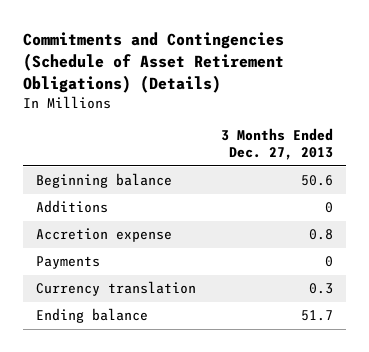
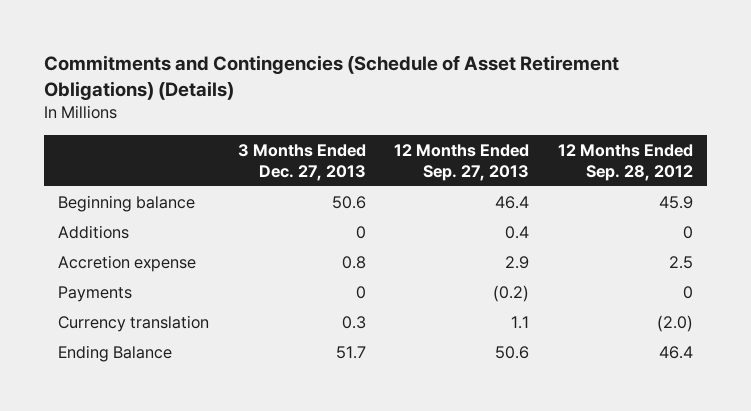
none -> [394,143,530,181] 12 Months Ended Sep. 27, 2013
none -> [557,143,693,181] 12 Months Ended Sep. 28, 2012
[35,308,148,324] Ending balance -> [58,344,173,362] Ending Balance

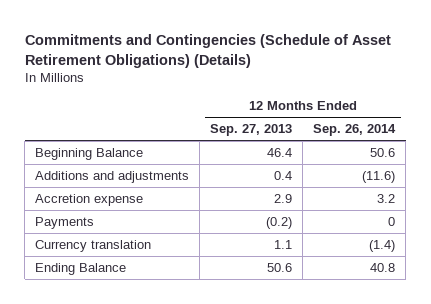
[237,143,366,181] 3 Months Ended Dec. 27, 2013 -> none
[557,143,693,181] 12 Months Ended Sep. 28, 2012 -> none
none -> [313,124,397,137] Sep. 26, 2014
[58,224,130,239] Additions -> none
[58,194,196,212] Beginning balance -> [35,147,144,160] Beginning Balance
none -> [35,170,190,183] Additions and adjustments

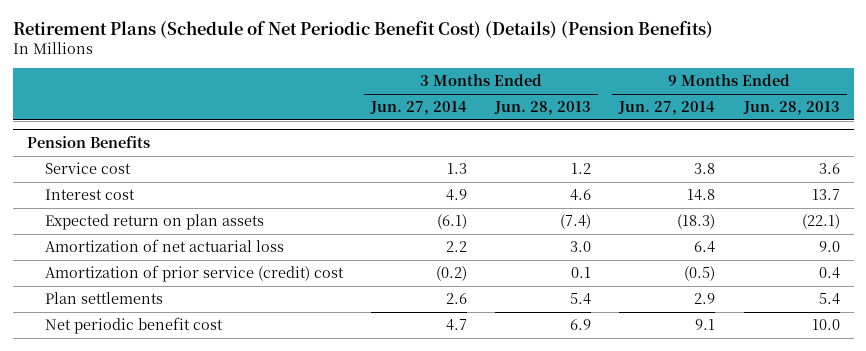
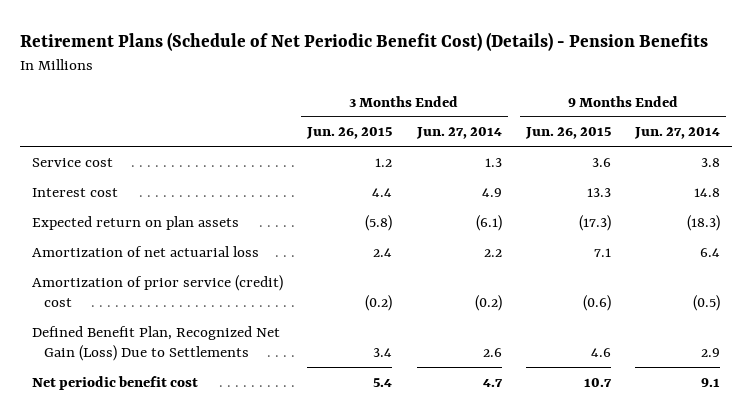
[12,20,713,38] Retirement Plans (Schedule of Net Periodic Benefit Cost) (Details) (Pension Benefits) -> [19,31,708,51] Retirement Plans (Schedule of Net Periodic Benefit Cost) (Details) - Pension Benefits
[494,101,592,116] Jun. 28, 2013 -> none
[742,101,840,116] Jun. 28, 2013 -> none
none -> [306,127,393,140] Jun. 26, 2015
none -> [524,127,611,140] Jun. 26, 2015
[26,136,150,149] Pension Benefits -> none
[44,292,163,305] Plan settlements -> [32,325,281,361] Defined Benefit Plan, Recognized Net Gain (Loss) Due to Settlements

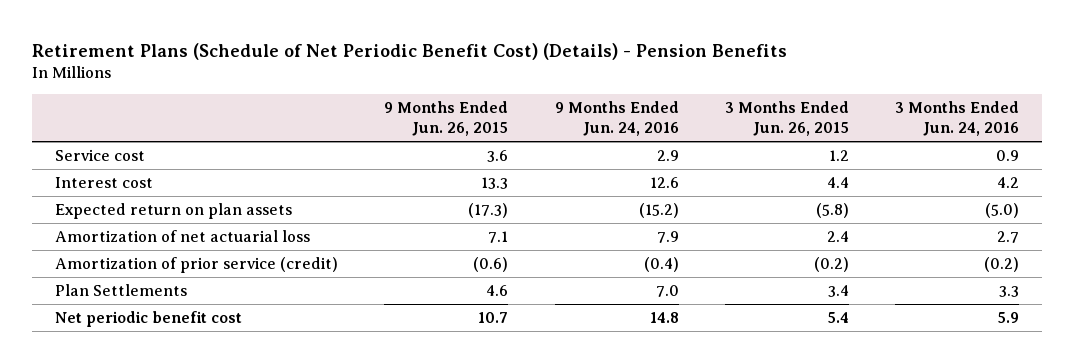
[415,127,502,140] Jun. 27, 2014 -> none
[634,127,721,140] Jun. 27, 2014 -> none
none -> [554,100,679,137] 9 Months Ended Jun. 24, 2016
none -> [895,100,1020,137] 3 Months Ended Jun. 24, 2016
[32,274,284,307] Amortization of prior service (credit) cost -> [55,257,339,274] Amortization of prior service (credit)
[32,325,281,361] Defined Benefit Plan, Recognized Net Gain (Loss) Due to Settlements -> [55,284,188,297] Plan Settlements

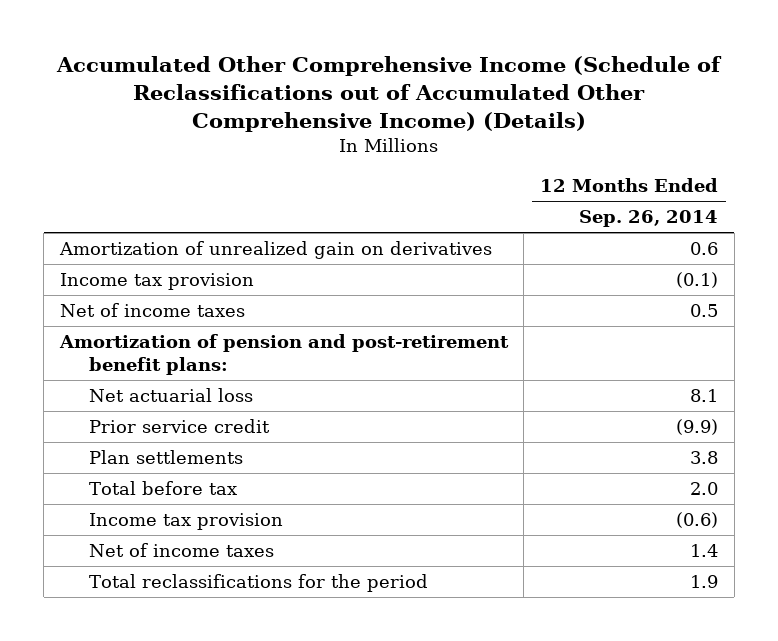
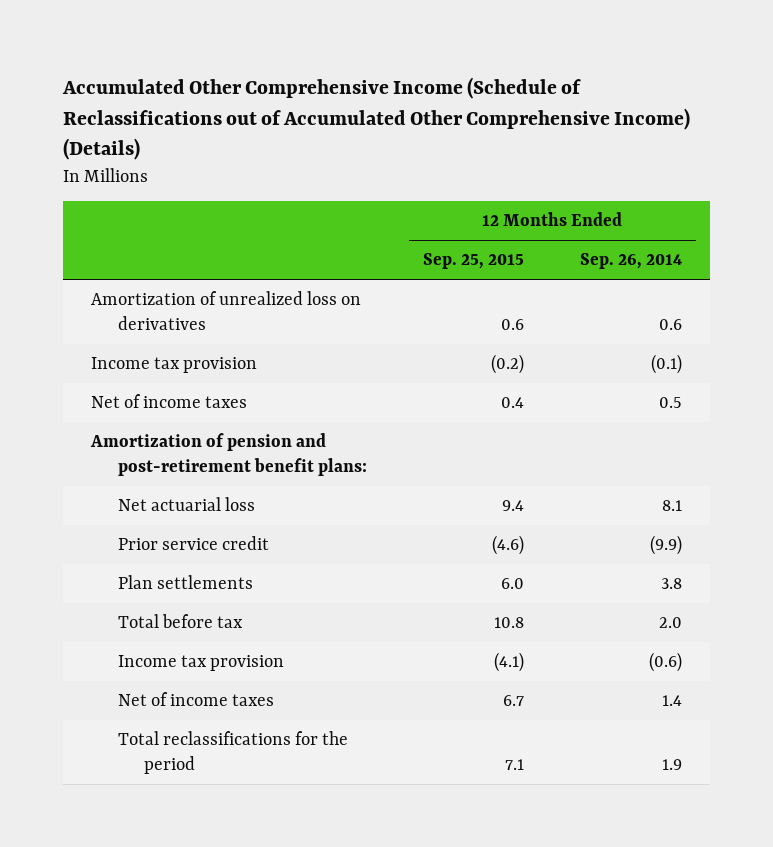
none -> [422,253,524,270] Sep. 25, 2015
[58,241,492,260] Amortization of unrealized gain on derivatives -> [91,291,362,331] Amortization of unrealized loss on derivatives

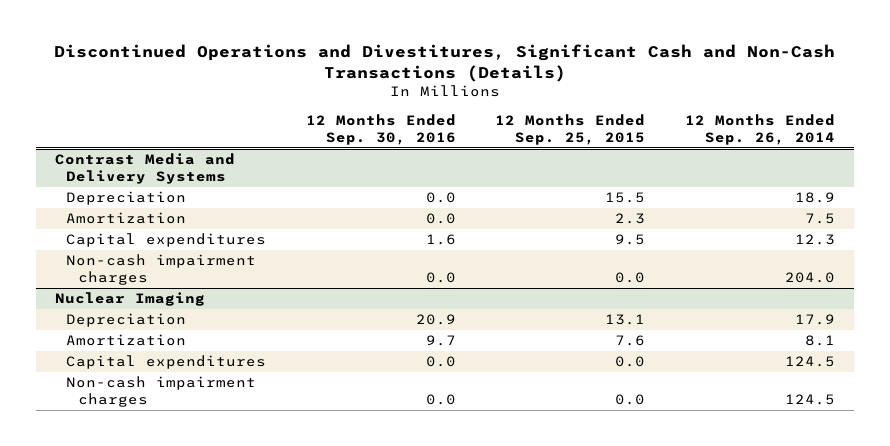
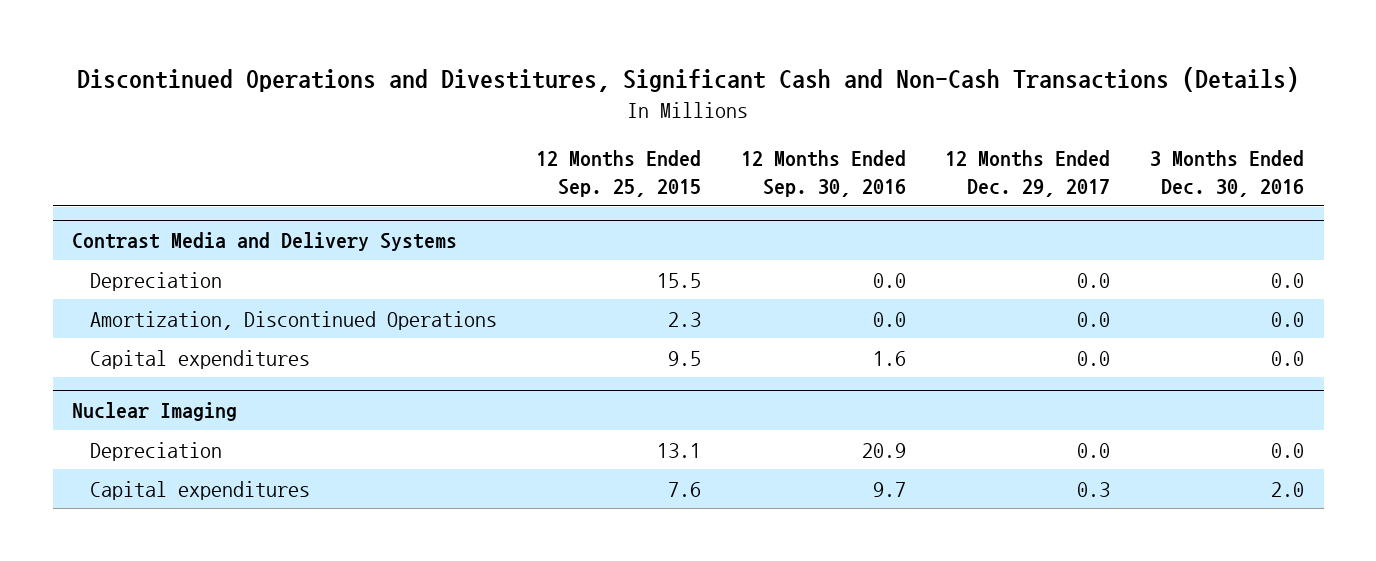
[684,114,835,145] 12 Months Ended Sep. 26, 2014 -> none
none -> [945,150,1111,198] 12 Months Ended Dec. 29, 2017
none -> [1149,150,1304,198] 3 Months Ended Dec. 30, 2016
[66,212,187,225] Amortization -> [89,310,497,330] Amortization, Discontinued Operations
[66,254,257,285] Non-cash impairment charges -> none
[66,334,187,347] Amortization -> none
[66,376,257,407] Non-cash impairment charges -> none
[425,356,456,368] 0.0 -> [872,481,906,497] 9.7
[615,356,646,368] 0.0 -> [668,481,702,497] 7.6

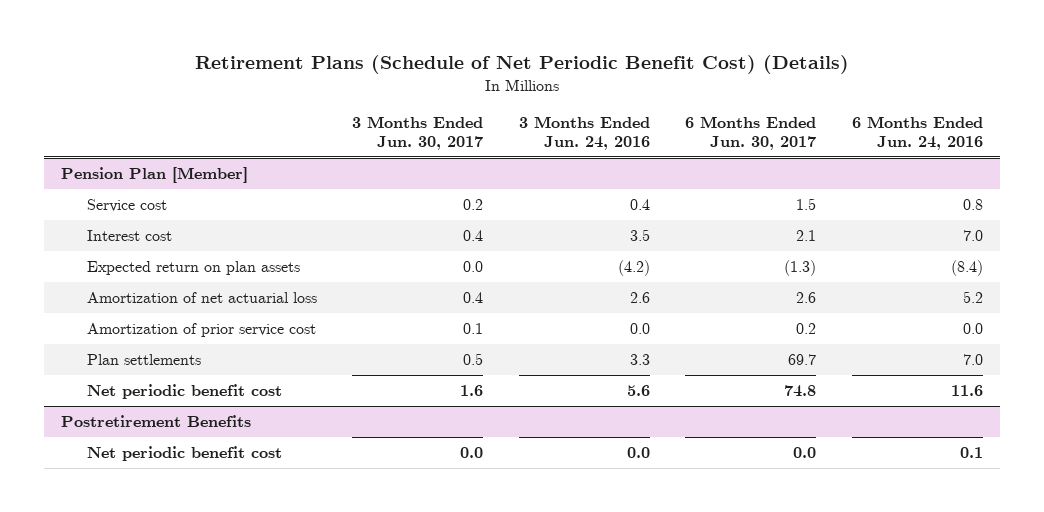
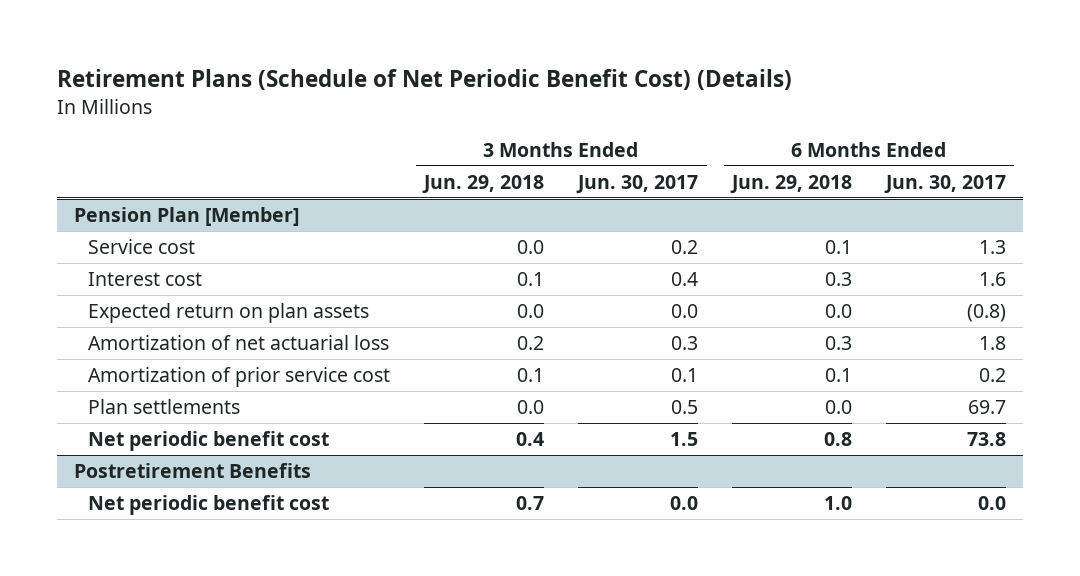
[518,115,650,150] 3 Months Ended Jun. 24, 2016 -> none
[851,115,983,150] 6 Months Ended Jun. 24, 2016 -> none
none -> [422,174,545,193] Jun. 29, 2018
none -> [730,174,853,193] Jun. 29, 2018
[796,198,817,211] 1.5 -> [978,240,1006,255] 1.3
[796,230,817,242] 2.1 -> [978,272,1006,287] 1.6
[784,260,817,277] (1.3) -> [966,304,1006,323] (0.8)
[463,292,484,304] 0.4 -> [671,336,699,351] 0.3
[796,292,817,304] 2.6 -> [978,336,1006,351] 1.8
[460,385,484,397] 1.6 -> [670,432,699,447] 1.5
[784,385,817,398] 74.8 -> [966,432,1006,447] 73.8

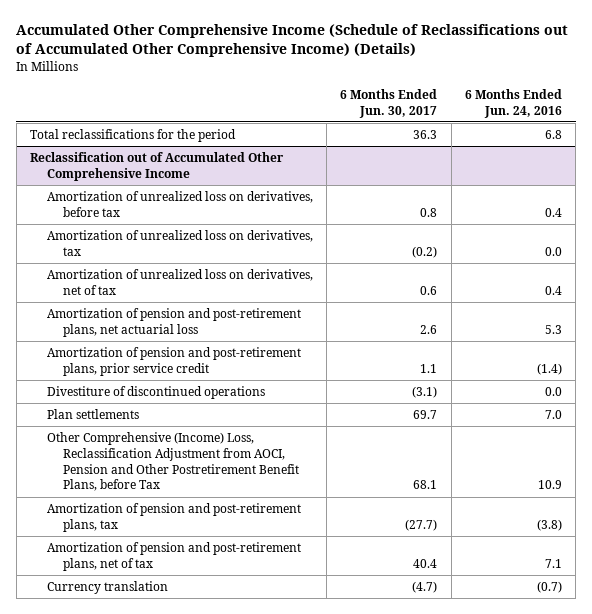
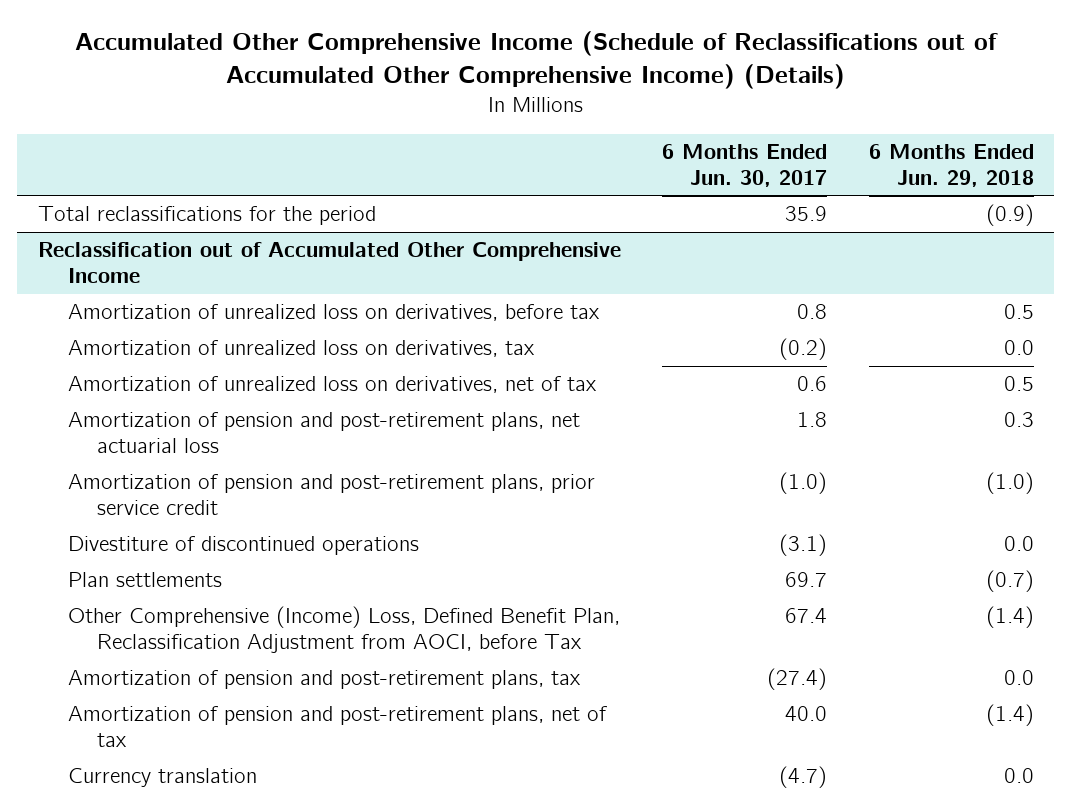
[464,88,562,118] 6 Months Ended Jun. 24, 2016 -> none
none -> [868,144,1034,187] 6 Months Ended Jun. 29, 2018
[413,129,438,139] 36.3 -> [785,206,828,222] 35.9
[420,324,438,334] 2.6 -> [797,412,828,428] 1.8
[420,363,438,373] 1.1 -> [779,472,828,495] (1.0)
[46,431,300,492] Other Comprehensive (Income) Loss, Reclassification Adjustment from AOCI, Pension and Other Postretirement Benefit Plans, before Tax -> [67,606,620,654] Other Comprehensive (Income) Loss, Defined Benefit Plan, Reclassification Adjustment from AOCI, before Tax
[413,480,438,490] 68.1 -> [785,608,828,624] 67.4
[405,518,438,531] (27.7) -> [767,668,828,691] (27.4)
[413,558,438,568] 40.4 -> [785,706,828,722] 40.0

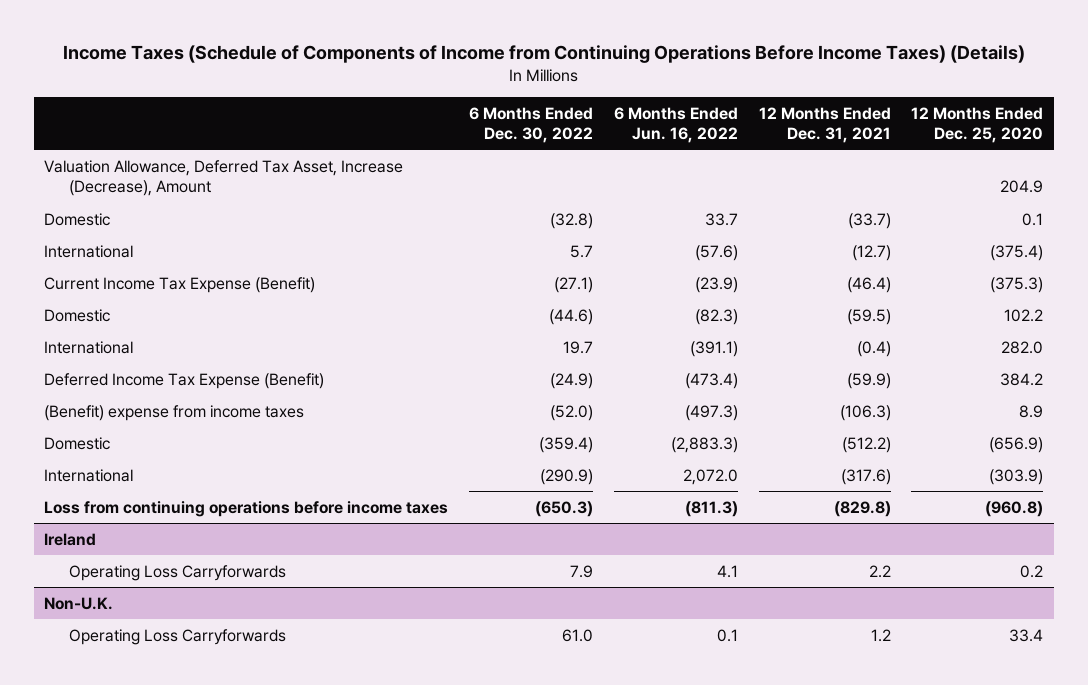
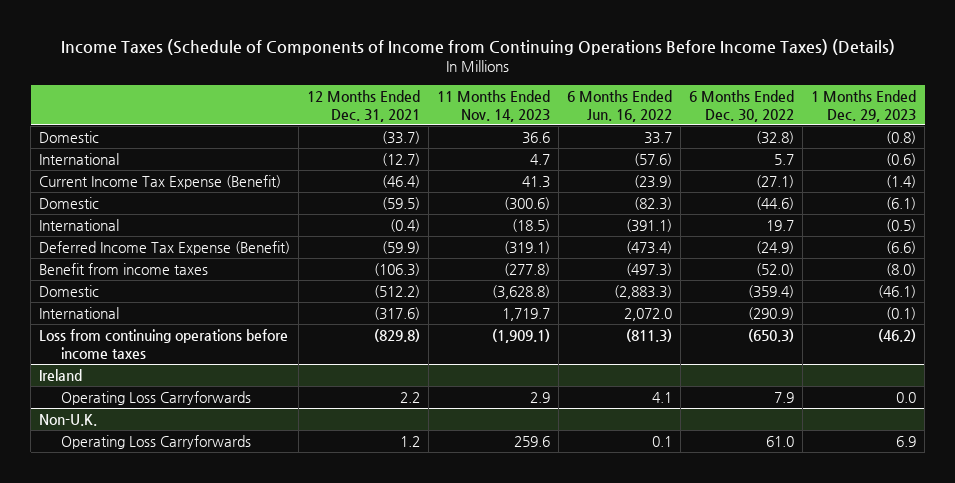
[911,106,1044,144] 12 Months Ended Dec. 25, 2020 -> none
none -> [437,89,551,122] 11 Months Ended Nov. 14, 2023
none -> [811,89,917,122] 1 Months Ended Dec. 29, 2023
[44,159,404,197] Valuation Allowance, Deferred Tax Asset, Increase (Decrease), Amount -> none
[44,404,305,421] (Benefit) expense from income taxes -> [39,263,209,276] Benefit from income taxes

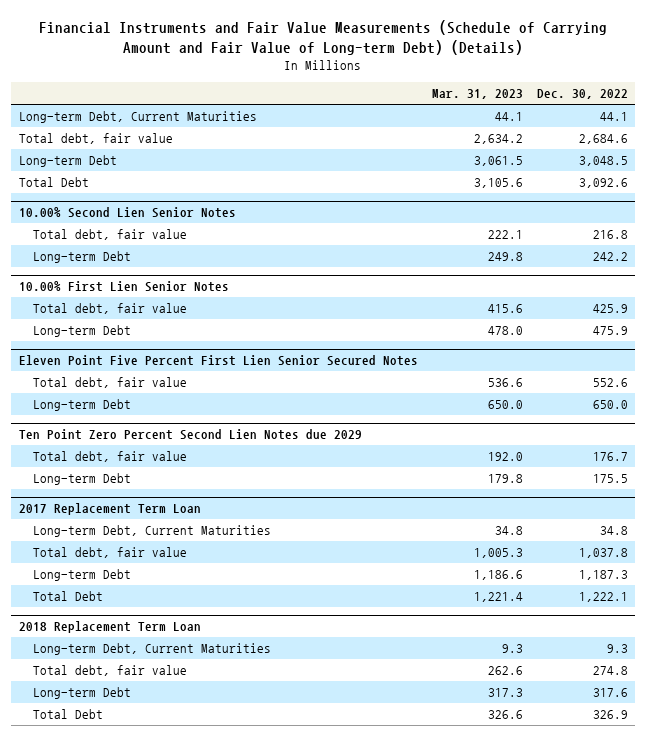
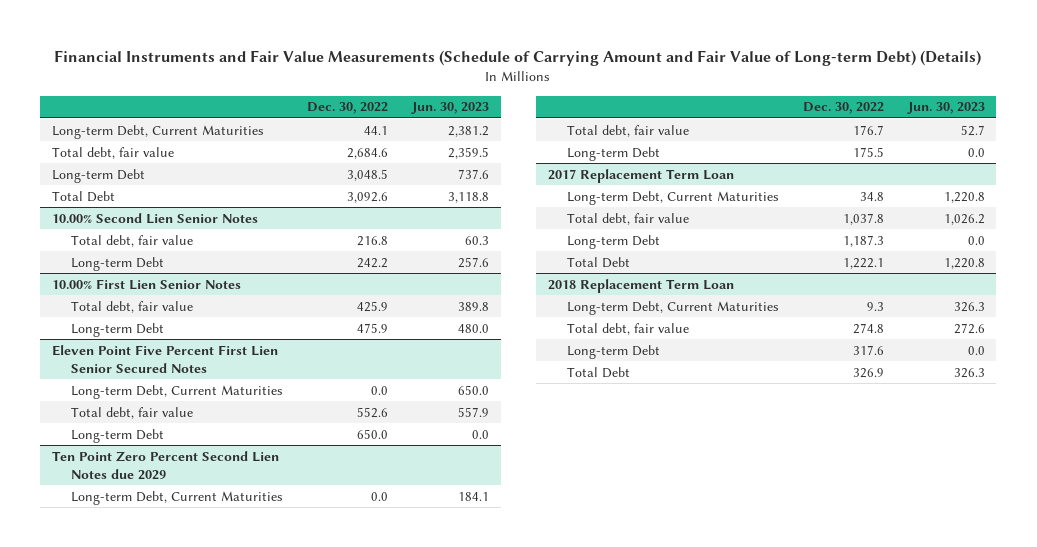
[431,89,523,100] Mar. 31, 2023 -> none
none -> [410,102,489,115] Jun. 30, 2023
none -> [71,384,284,399] Long-term Debt, Current Maturities
none -> [71,490,284,505] Long-term Debt, Current Maturities

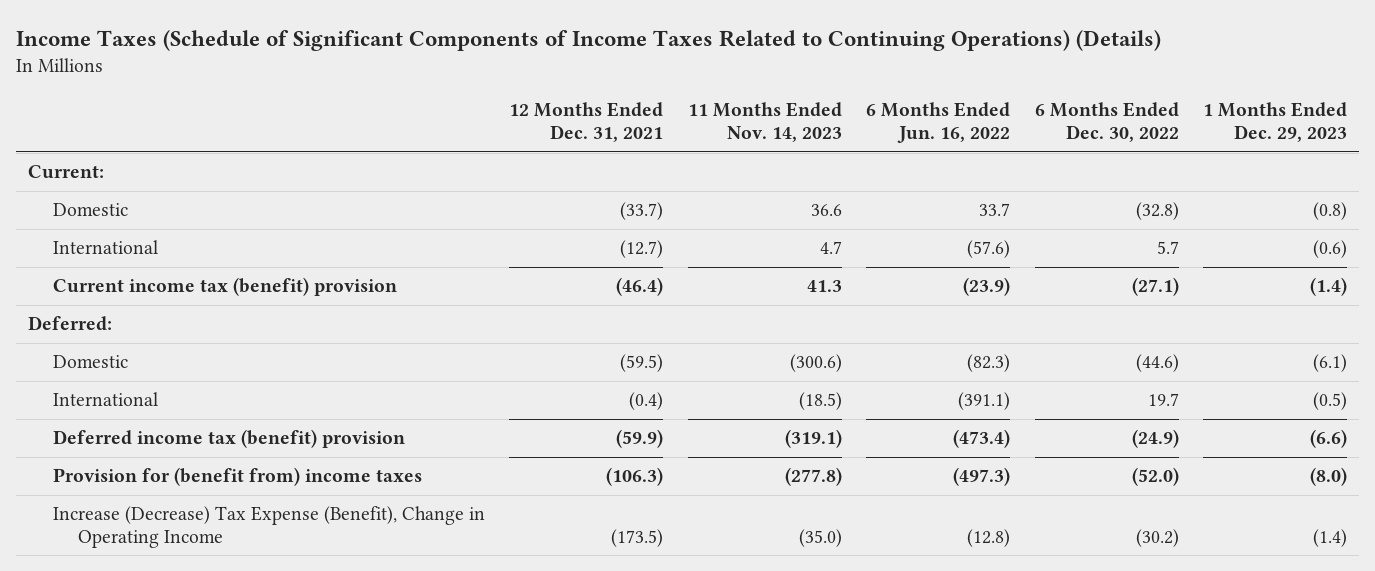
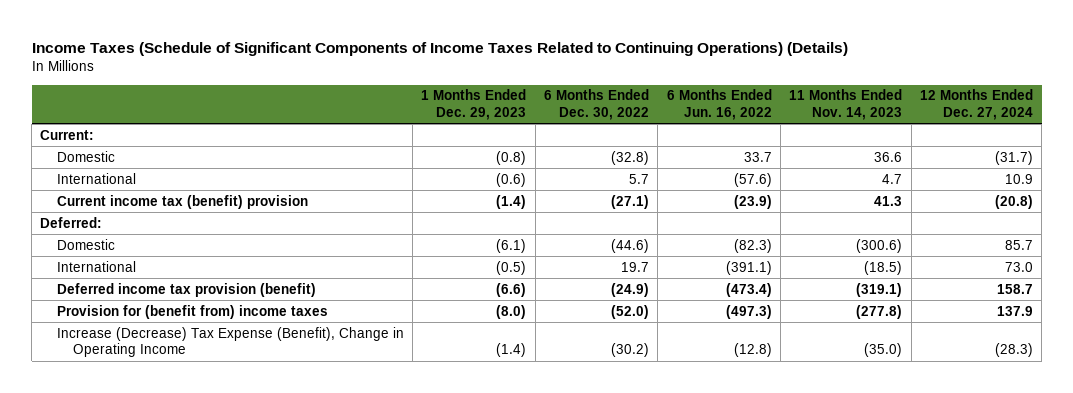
[509,102,664,143] 12 Months Ended Dec. 31, 2021 -> none
none -> [919,89,1033,120] 12 Months Ended Dec. 27, 2024
[52,429,405,449] Deferred income tax (benefit) provision -> [56,282,316,297] Deferred income tax provision (benefit)

